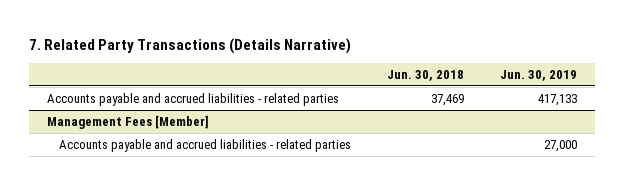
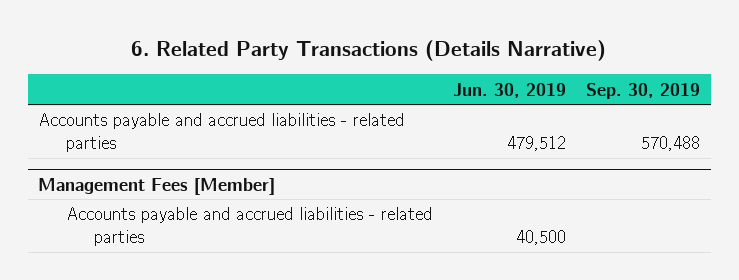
[29,37,352,54] 7. Related Party Transactions (Details Narrative) -> [131,40,607,62] 6. Related Party Transactions (Details Narrative)
[386,70,464,82] Jun. 30, 2018 -> none
none -> [586,82,701,99] Sep. 30, 2019
[537,94,577,107] 417,133 -> [506,135,566,151] 479,512
[543,140,577,153] 27,000 -> [515,229,566,245] 40,500

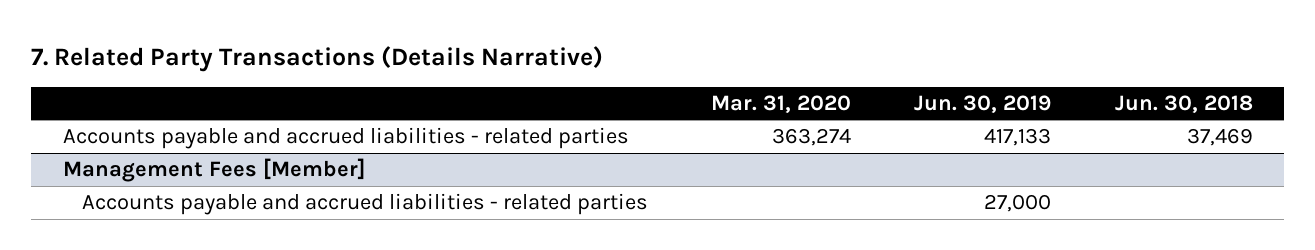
[131,40,607,62] 6. Related Party Transactions (Details Narrative) -> [31,45,604,72] 7. Related Party Transactions (Details Narrative)
[586,82,701,99] Sep. 30, 2019 -> none
none -> [711,94,852,113] Mar. 31, 2020
none -> [1114,94,1253,113] Jun. 30, 2018
[506,135,566,151] 479,512 -> [984,128,1052,147] 417,133
[515,229,566,245] 40,500 -> [984,194,1052,213] 27,000

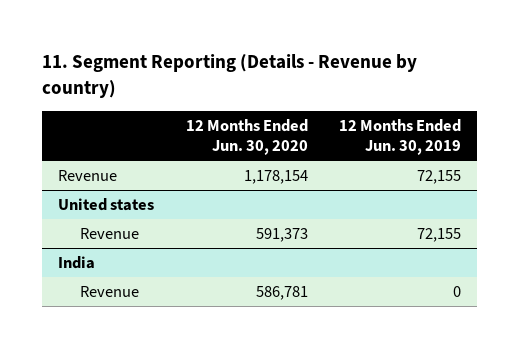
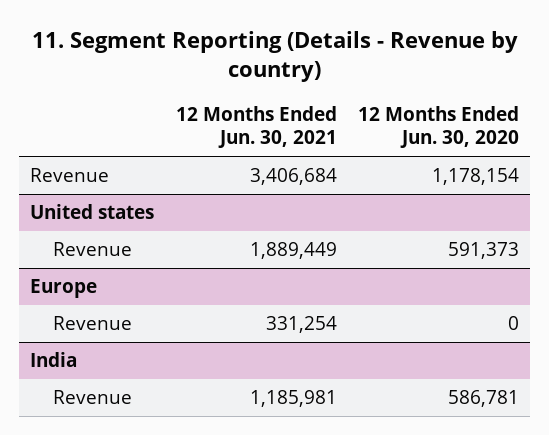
[338,118,461,155] 12 Months Ended Jun. 30, 2019 -> none
none -> [175,106,337,149] 12 Months Ended Jun. 30, 2021
none -> [29,279,97,299] Europe
none -> [52,316,132,331] Revenue

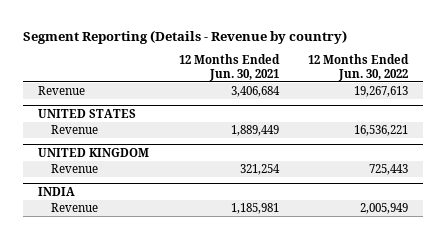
[31,31,518,83] 11. Segment Reporting (Details - Revenue by country) -> [23,29,348,44] Segment Reporting (Details - Revenue by country)
[358,106,520,149] 12 Months Ended Jun. 30, 2020 -> none
none -> [307,54,409,81] 12 Months Ended Jun. 30, 2022
[29,204,154,220] United states -> [38,108,137,118] UNITED STATES
[29,279,97,299] Europe -> none
none -> [38,147,150,157] UNITED KINGDOM
[265,316,337,334] 331,254 -> [239,164,280,176] 321,254
[29,352,77,368] India -> [38,186,76,196] INDIA

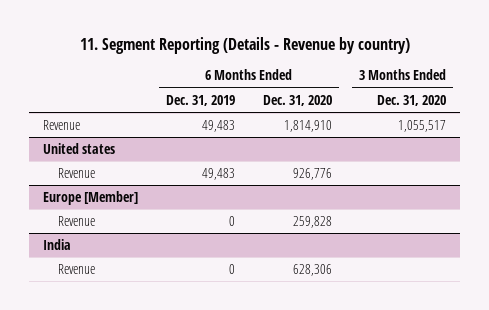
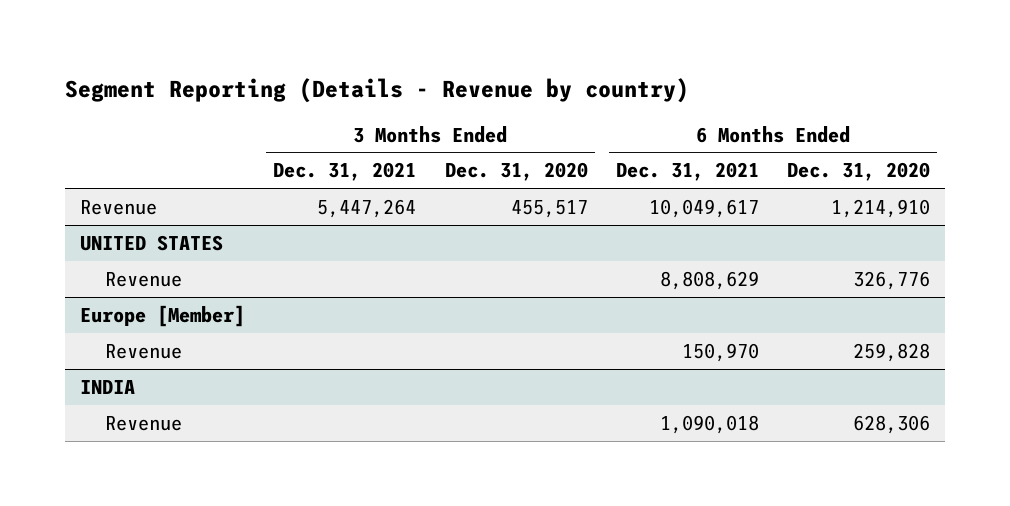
[79,37,410,55] 11. Segment Reporting (Details - Revenue by country) -> [65,77,690,103] Segment Reporting (Details - Revenue by country)
[165,94,235,106] Dec. 31, 2019 -> none
none -> [273,162,417,182] Dec. 31, 2021
none -> [615,162,759,182] Dec. 31, 2021
[283,119,332,132] 1,814,910 -> [831,198,931,218] 1,214,910
[398,119,447,132] 1,055,517 -> [510,199,588,218] 455,517
[43,142,116,154] United states -> [79,234,223,251] UNITED STATES
[292,167,332,180] 926,776 -> [853,270,931,290] 326,776
[43,238,72,250] India -> [79,379,135,394] INDIA

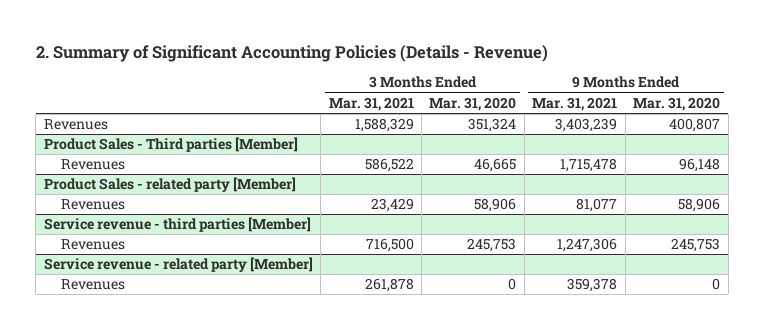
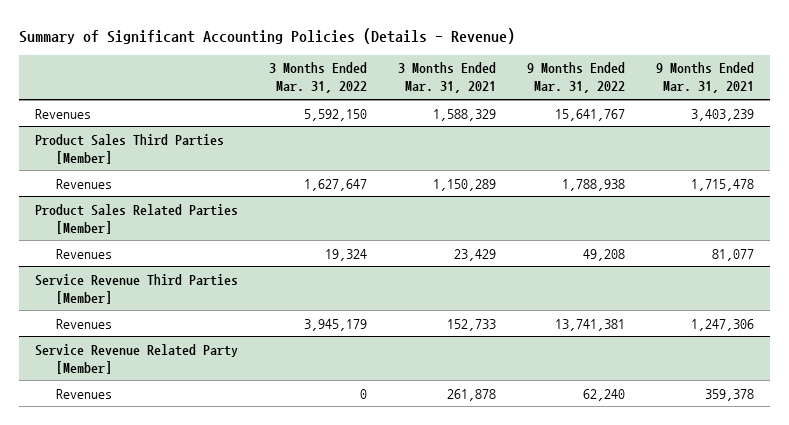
[35,44,548,62] 2. Summary of Significant Accounting Policies (Details - Revenue) -> [19,27,516,44] Summary of Significant Accounting Policies (Details - Revenue)
[429,96,517,111] Mar. 31, 2020 -> none
[633,96,721,111] Mar. 31, 2020 -> none
none -> [268,62,367,94] 3 Months Ended Mar. 31, 2022
none -> [527,62,626,94] 9 Months Ended Mar. 31, 2022
[43,137,298,153] Product Sales - Third parties [Member] -> [34,133,224,164] Product Sales Third Parties [Member]
[364,158,414,173] 586,522 -> [432,178,496,191] 1,150,289
[43,177,296,193] Product Sales - related party [Member] -> [34,203,238,234] Product Sales Related Parties [Member]
[43,217,311,233] Service revenue - third parties [Member] -> [34,273,238,304] Service Revenue Third Parties [Member]
[365,238,414,253] 716,500 -> [446,318,496,331] 152,733
[43,257,313,273] Service revenue - related party [Member] -> [34,343,238,374] Service Revenue Related Party [Member]

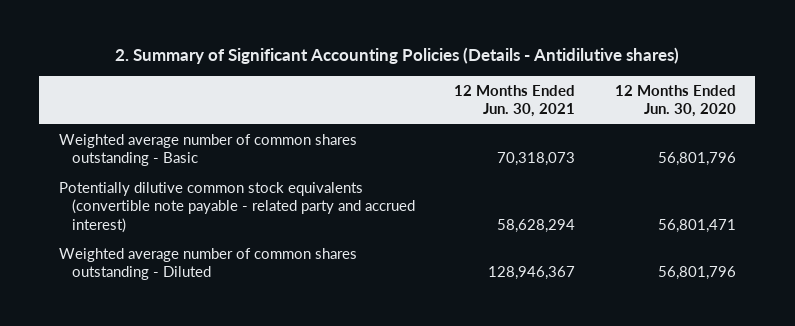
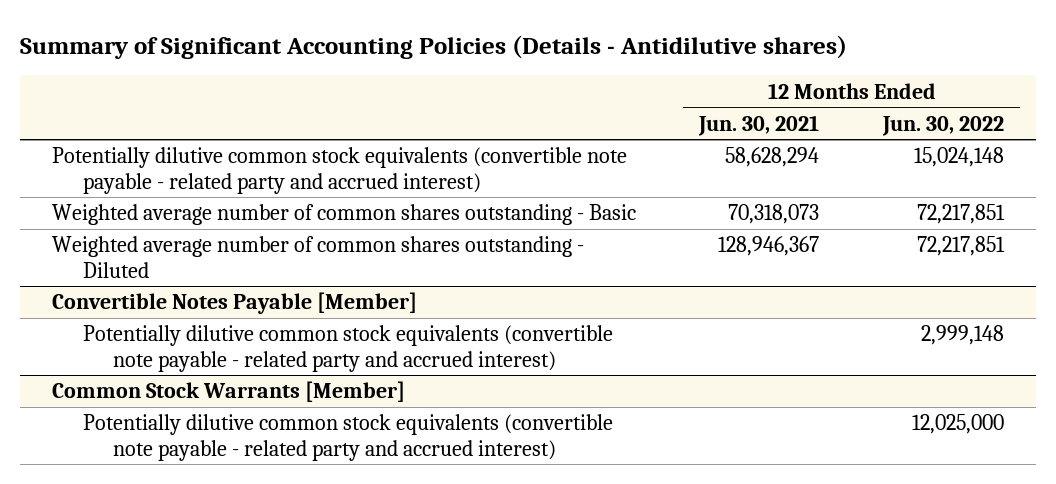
[115,47,680,65] 2. Summary of Significant Accounting Policies (Details - Antidilutive shares) -> [20,34,848,59] Summary of Significant Accounting Policies (Details - Antidilutive shares)
[614,84,736,118] 12 Months Ended Jun. 30, 2020 -> none
none -> [881,115,1004,136] Jun. 30, 2022
[58,133,357,167] Weighted average number of common shares outstanding - Basic -> [51,204,636,226] Weighted average number of common shares outstanding - Basic
none -> [51,292,417,315] Convertible Notes Payable [Member]
none -> [82,325,613,372] Potentially dilutive common stock equivalents (convertible note payable - related party and accrued interest)
none -> [51,381,405,403] Common Stock Warrants [Member]
none -> [82,414,613,461] Potentially dilutive common stock equivalents (convertible note payable - related party and accrued interest)

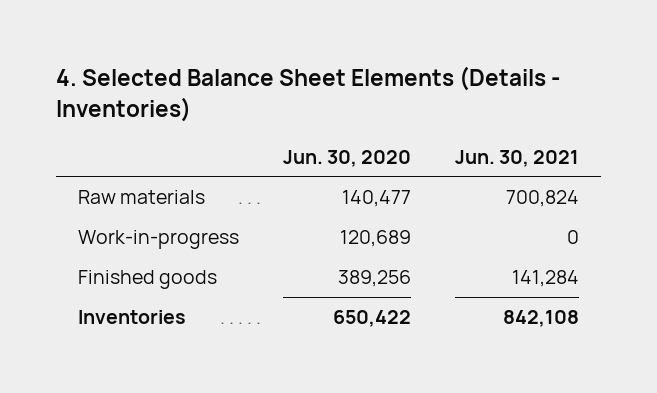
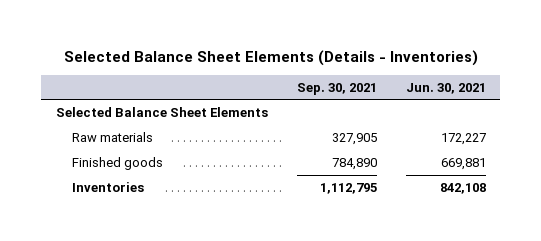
[55,66,560,122] 4. Selected Balance Sheet Elements (Details - Inventories) -> [63,49,478,66] Selected Balance Sheet Elements (Details - Inventories)
[282,149,411,167] Jun. 30, 2020 -> none
none -> [296,82,377,95] Sep. 30, 2021
[77,229,239,249] Work-in-progress -> none
none -> [55,107,268,118] Selected Balance Sheet Elements
[506,189,580,207] 700,824 -> [440,133,486,146] 172,227
[512,269,580,287] 141,284 -> [440,158,486,171] 669,881

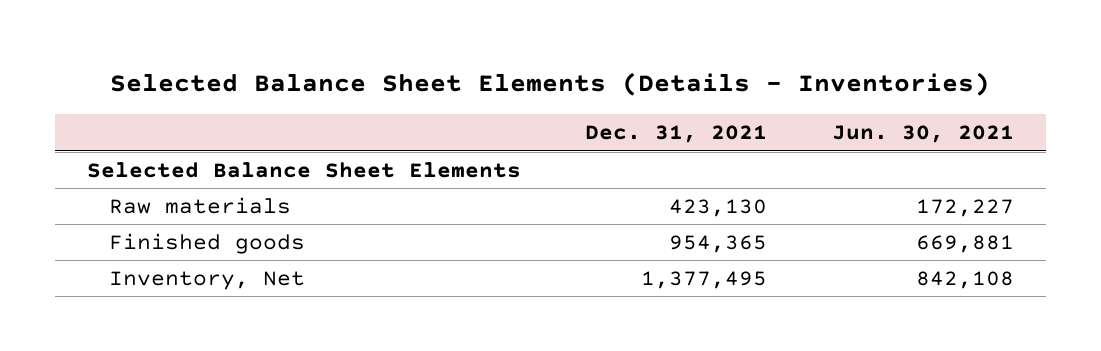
[296,82,377,95] Sep. 30, 2021 -> none
none -> [585,125,768,144] Dec. 31, 2021
[72,182,145,193] Inventories -> [108,271,305,291] Inventory, Net

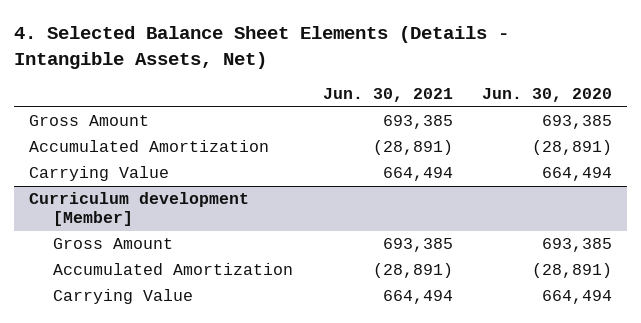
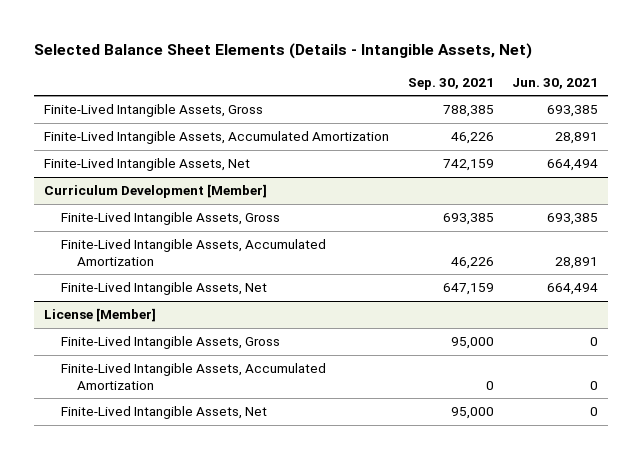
[13,26,509,69] 4. Selected Balance Sheet Elements (Details - Intangible Assets, Net) -> [34,43,533,60] Selected Balance Sheet Elements (Details - Intangible Assets, Net)
[482,88,613,103] Jun. 30, 2020 -> none
none -> [407,77,494,90] Sep. 30, 2021
[28,115,149,127] Gross Amount -> [43,104,263,118] Finite-Lived Intangible Assets, Gross
[28,140,269,153] Accumulated Amortization -> [43,131,389,145] Finite-Lived Intangible Assets, Accumulated Amortization
[372,140,453,156] (28,891) -> [555,132,599,145] 28,891
[28,166,169,182] Carrying Value -> [43,158,250,172] Finite-Lived Intangible Assets, Net
[28,192,249,227] Curriculum development [Member] -> [43,184,267,199] Curriculum Development [Member]
[53,238,174,250] Gross Amount -> [60,212,280,226] Finite-Lived Intangible Assets, Gross
[53,263,294,276] Accumulated Amortization -> [60,239,326,266] Finite-Lived Intangible Assets, Accumulated Amortization
[372,263,453,279] (28,891) -> [555,256,599,269] 28,891
[53,289,194,305] Carrying Value -> [60,282,267,296] Finite-Lived Intangible Assets, Net
none -> [43,308,156,323] License [Member]
none -> [60,336,280,350] Finite-Lived Intangible Assets, Gross
none -> [60,363,326,390] Finite-Lived Intangible Assets, Accumulated Amortization
none -> [60,406,267,420] Finite-Lived Intangible Assets, Net

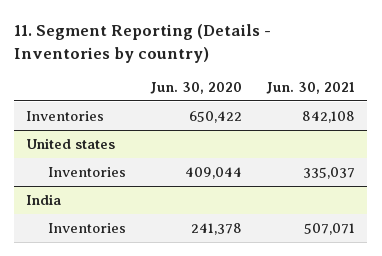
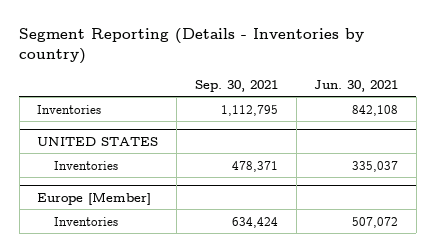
[14,24,272,63] 11. Segment Reporting (Details - Inventories by country) -> [19,28,365,65] Segment Reporting (Details - Inventories by country)
[150,81,243,94] Jun. 30, 2020 -> none
none -> [194,79,278,92] Sep. 30, 2021
[26,137,116,149] United states -> [37,136,159,146] UNITED STATES
[26,193,62,205] India -> none
none -> [37,191,152,205] Europe [Member]
[304,222,356,235] 507,071 -> [352,216,399,228] 507,072

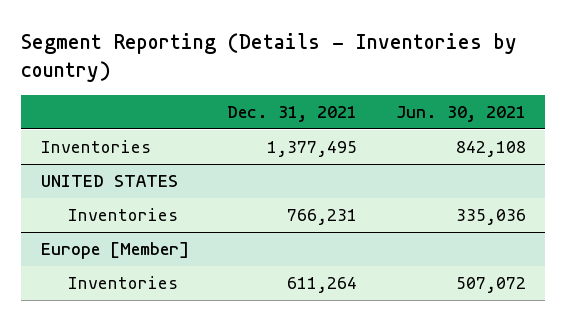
[194,79,278,92] Sep. 30, 2021 -> none
none -> [227,105,358,122] Dec. 31, 2021
[352,160,399,172] 335,037 -> [456,209,527,226] 335,036

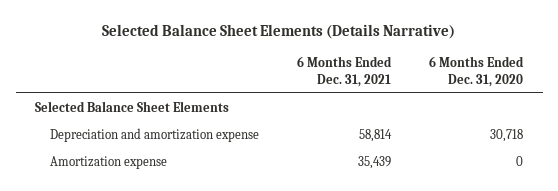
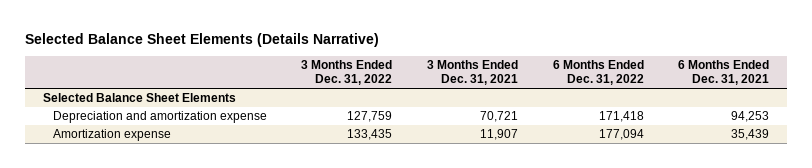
[429,56,525,88] 6 Months Ended Dec. 31, 2020 -> none
none -> [301,60,393,86] 3 Months Ended Dec. 31, 2022
none -> [426,60,518,86] 3 Months Ended Dec. 31, 2021
none -> [552,60,644,86] 6 Months Ended Dec. 31, 2022
[359,128,393,142] 58,814 -> [731,111,770,123] 94,253

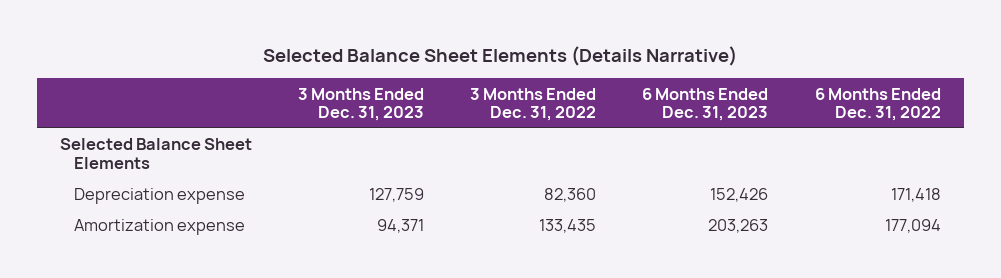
[426,60,518,86] 3 Months Ended Dec. 31, 2021 -> none
[678,60,770,86] 6 Months Ended Dec. 31, 2021 -> none
none -> [298,87,425,122] 3 Months Ended Dec. 31, 2023
none -> [642,87,769,122] 6 Months Ended Dec. 31, 2023
[52,111,267,124] Depreciation and amortization expense -> [73,188,245,205] Depreciation expense
[347,111,393,123] 127,759 -> [544,188,597,203] 82,360

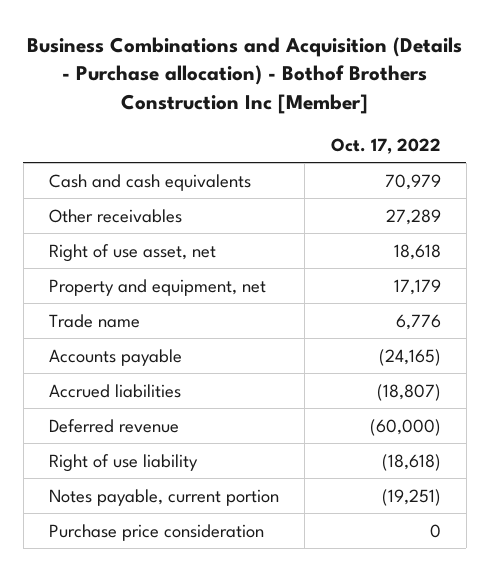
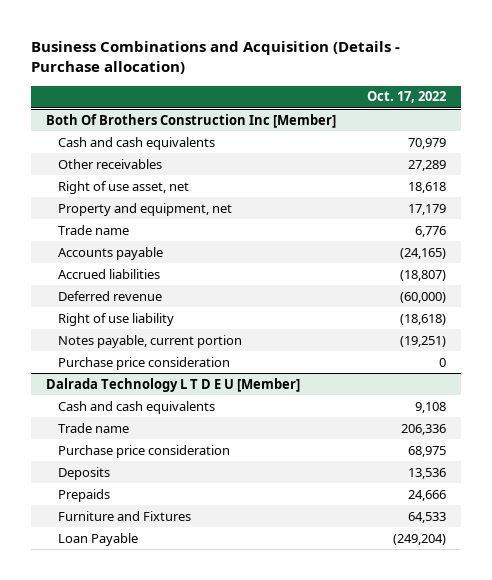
[26,36,462,114] Business Combinations and Acquisition (Details - Purchase allocation) - Bothof Brothers Construction Inc [Member] -> [31,40,401,75] Business Combinations and Acquisition (Details - Purchase allocation)
none -> [46,113,337,128] Both Of Brothers Construction Inc [Member]
none -> [46,377,301,392] Dalrada Technology L T D E U [Member]
none -> [57,400,215,414] Cash and cash equivalents
none -> [57,422,129,433] Trade name
none -> [57,444,230,458] Purchase price consideration
none -> [57,466,110,480] Deposits
none -> [57,488,110,502] Prepaids
none -> [57,510,191,521] Furniture and Fixtures
none -> [57,532,138,546] Loan Payable

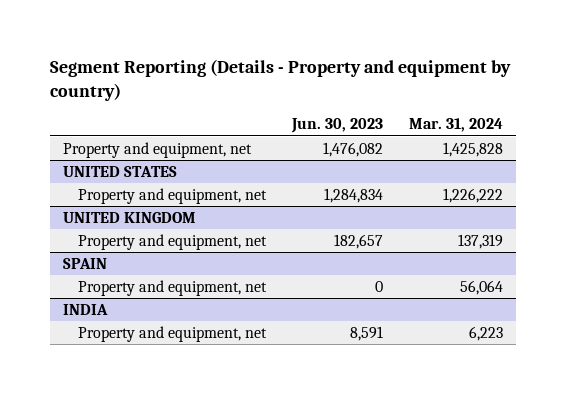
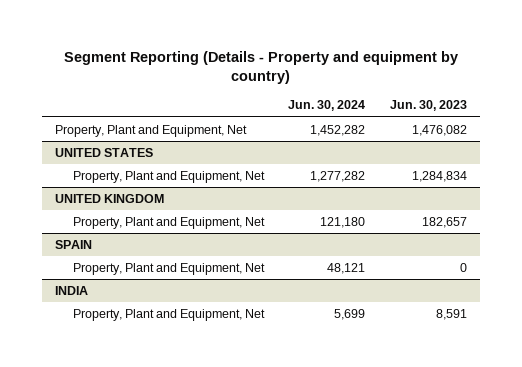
[408,118,503,133] Mar. 31, 2024 -> none
none -> [288,100,366,112] Jun. 30, 2024
[62,141,252,158] Property and equipment, net -> [54,124,247,137] Property, Plant and Equipment, Net
[77,187,267,204] Property and equipment, net -> [72,170,265,183] Property, Plant and Equipment, Net
[77,233,267,250] Property and equipment, net -> [72,216,265,229] Property, Plant and Equipment, Net
[77,279,267,296] Property and equipment, net -> [72,262,265,275] Property, Plant and Equipment, Net
[77,325,267,342] Property and equipment, net -> [72,308,265,321] Property, Plant and Equipment, Net

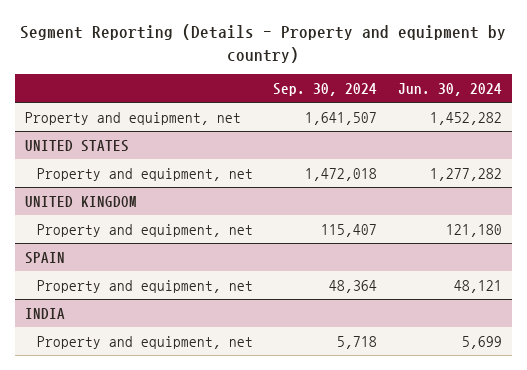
[390,100,468,112] Jun. 30, 2023 -> none
none -> [273,82,378,96] Sep. 30, 2024
[54,124,247,137] Property, Plant and Equipment, Net -> [25,111,242,125] Property and equipment, net
[72,170,265,183] Property, Plant and Equipment, Net -> [36,167,253,181] Property and equipment, net
[72,216,265,229] Property, Plant and Equipment, Net -> [36,223,253,237] Property and equipment, net
[72,262,265,275] Property, Plant and Equipment, Net -> [36,279,253,293] Property and equipment, net
[72,308,265,321] Property, Plant and Equipment, Net -> [36,335,253,349] Property and equipment, net

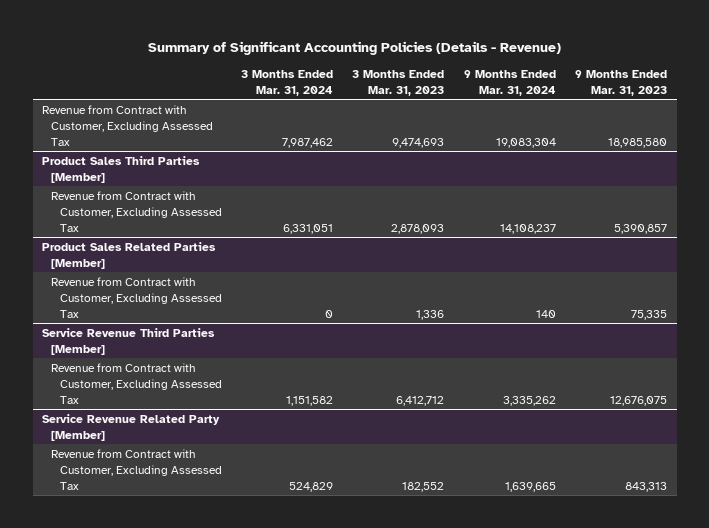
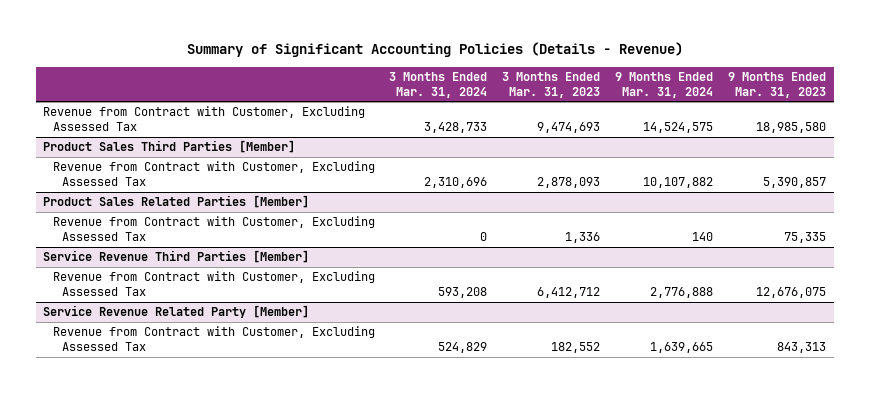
[282,137,334,148] 7,987,462 -> [424,122,488,134] 3,428,733
[495,137,556,148] 19,083,304 -> [643,122,714,134] 14,524,575
[283,223,334,234] 6,331,051 -> [424,177,488,189] 2,310,696
[499,223,556,234] 14,108,237 -> [643,177,714,189] 10,107,882
[286,395,334,406] 1,151,582 -> [438,287,488,299] 593,208
[502,395,556,406] 3,335,262 -> [650,287,714,299] 2,776,888

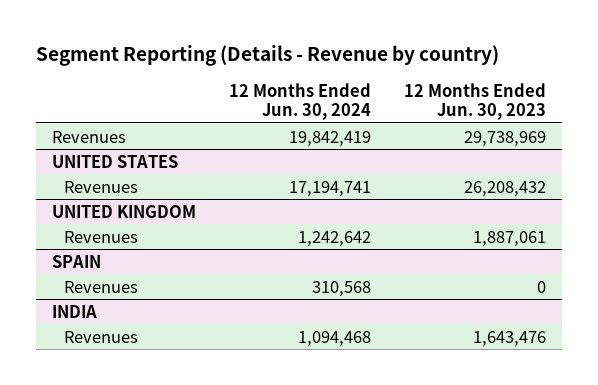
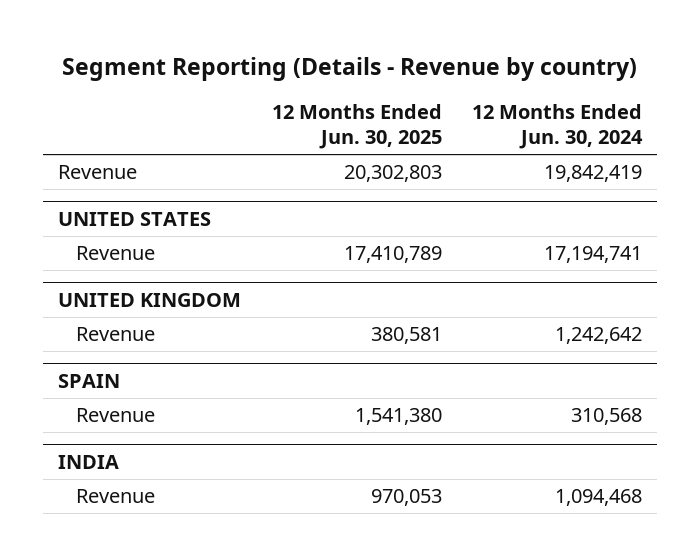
[403,82,546,121] 12 Months Ended Jun. 30, 2023 -> none
none -> [271,104,442,150] 12 Months Ended Jun. 30, 2025
[52,130,127,143] Revenues -> [58,165,138,180] Revenue
[64,180,139,193] Revenues -> [75,246,155,261] Revenue
[64,230,139,243] Revenues -> [75,327,155,342] Revenue
[64,280,139,293] Revenues -> [75,408,155,423] Revenue
[64,330,139,343] Revenues -> [75,489,155,504] Revenue

